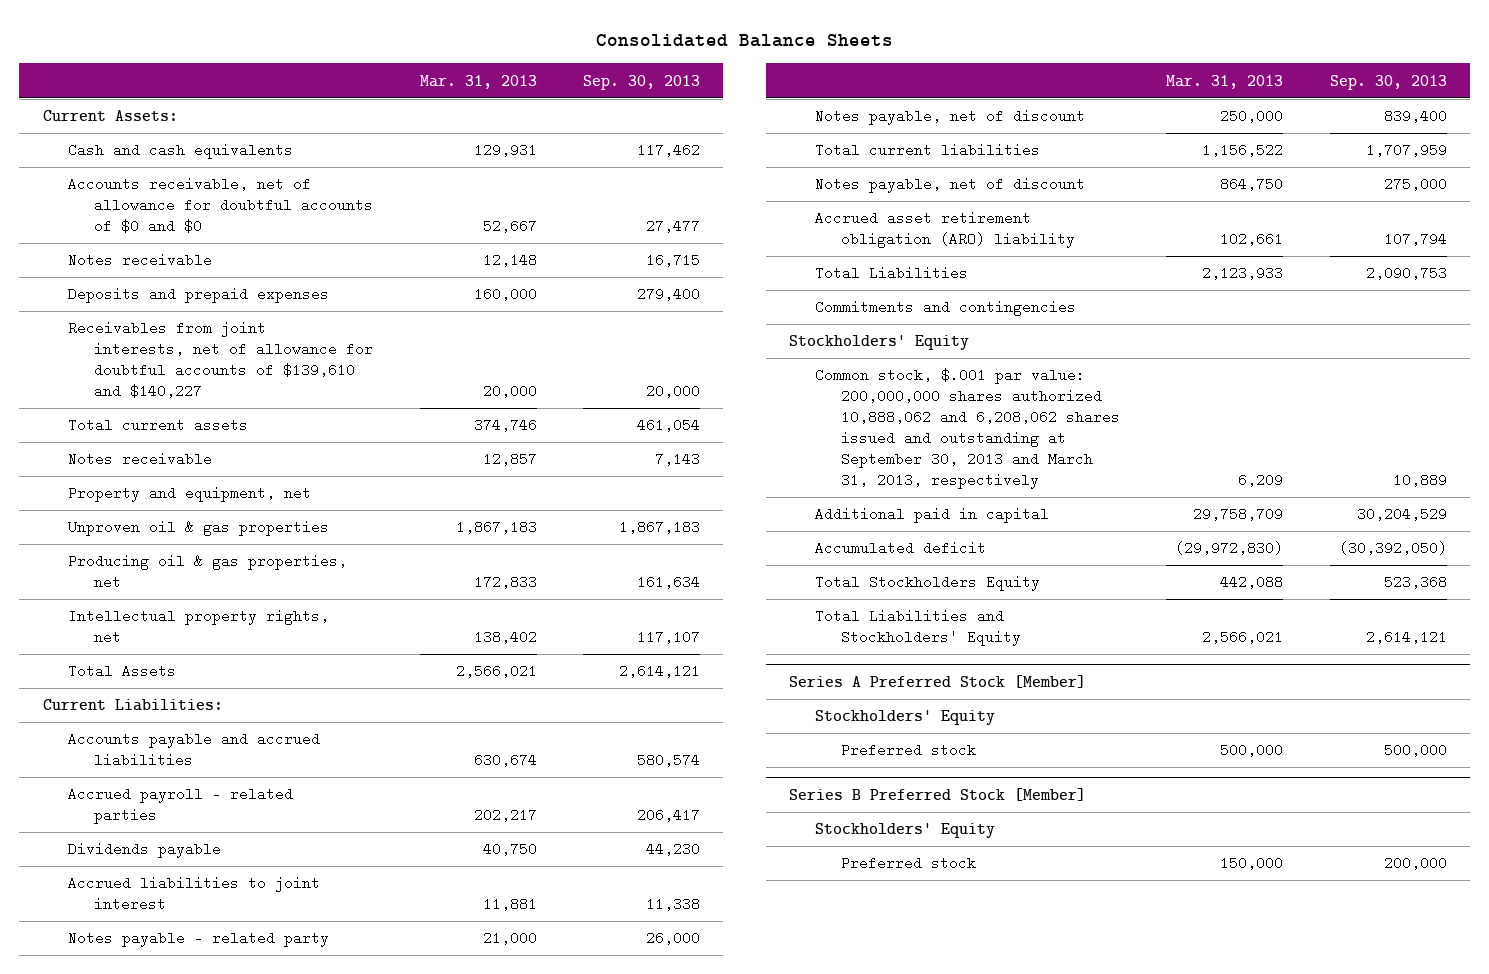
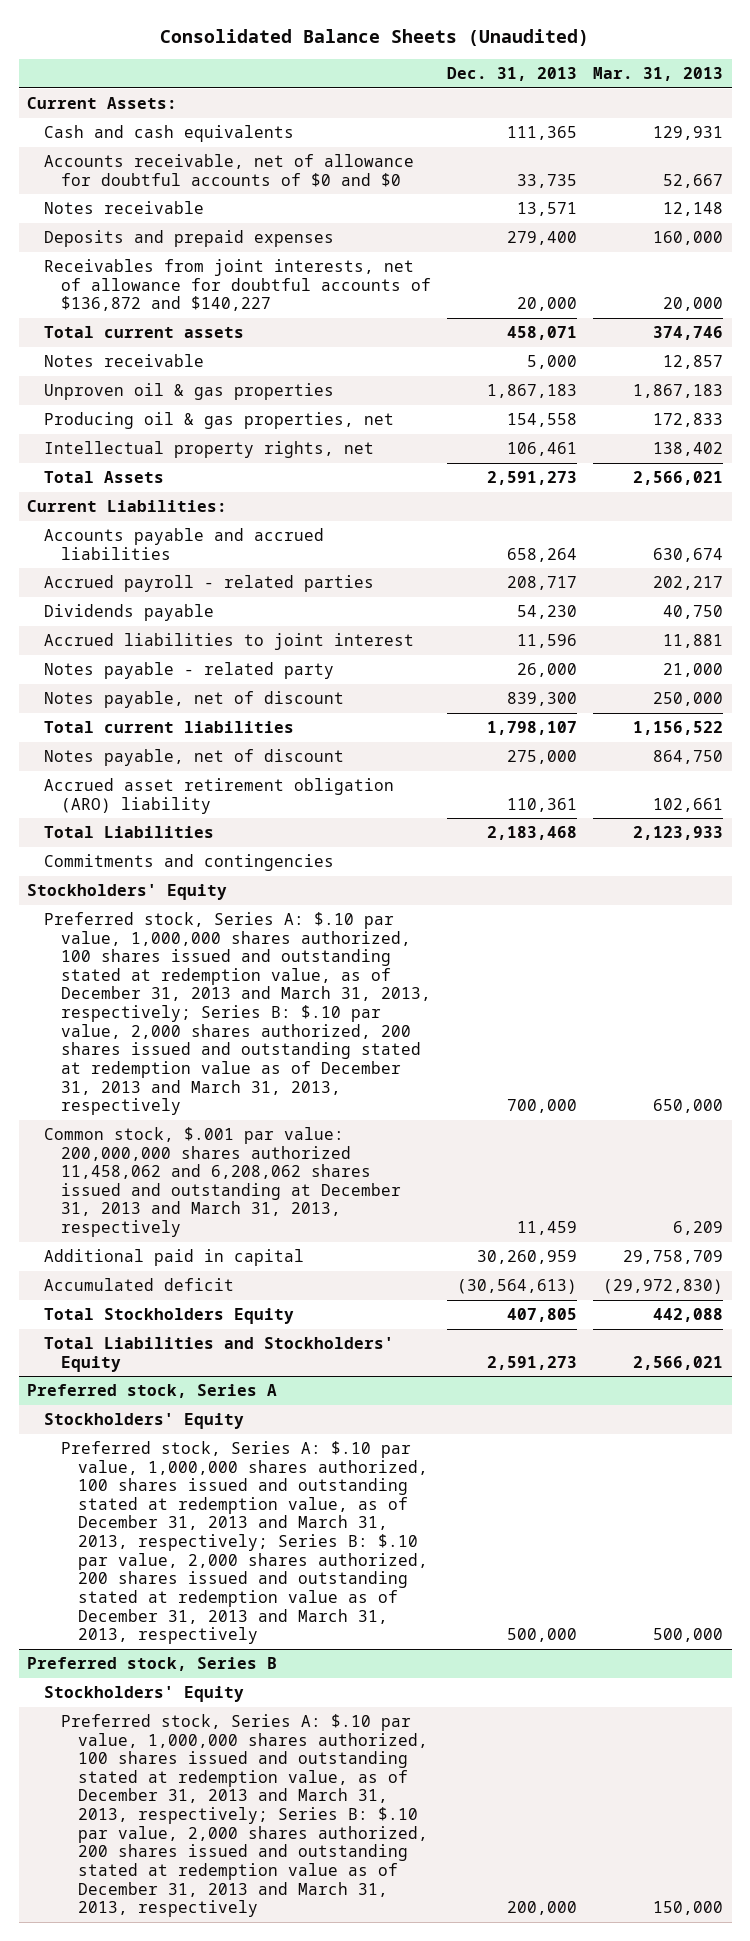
[595,34,893,48] Consolidated Balance Sheets -> [160,29,590,47] Consolidated Balance Sheets (Unaudited)
[582,74,700,90] Sep. 30, 2013 -> none
none -> [447,67,578,82] Dec. 31, 2013
[68,321,374,399] Receivables from joint interests, net of allowance for doubtful accounts of $139,610 and $140,227 -> [43,259,431,312] Receivables from joint interests, net of allowance for doubtful accounts of $136,872 and $140,227
[68,486,312,503] Property and equipment, net -> none
none -> [43,912,431,1116] Preferred stock, Series A: $.10 par value, 1,000,000 shares authorized, 100 shares issued and outstanding stated at redemption value, as of December 31, 2013 and March 31, 2013, respectively; Series B: $.10 par value, 2,000 shares authorized, 200 shares issued and outstanding stated at redemption value as of December 31, 2013 and March 31, 2013, respectively
[815,368,1120,490] Common stock, $.001 par value: 200,000,000 shares authorized 10,888,062 and 6,208,062 shares issued and outstanding at September 30, 2013 and March 31, 2013, respectively -> [43,1127,401,1238] Common stock, $.001 par value: 200,000,000 shares authorized 11,458,062 and 6,208,062 shares issued and outstanding at December 31, 2013 and March 31, 2013, respectively
[789,674,1087,688] Series A Preferred Stock [Member] -> [26,1384,277,1399] Preferred stock, Series A
[840,743,976,758] Preferred stock -> [60,1441,428,1645] Preferred stock, Series A: $.10 par value, 1,000,000 shares authorized, 100 shares issued and outstanding stated at redemption value, as of December 31, 2013 and March 31, 2013, respectively; Series B: $.10 par value, 2,000 shares authorized, 200 shares issued and outstanding stated at redemption value as of December 31, 2013 and March 31, 2013, respectively
[789,787,1087,801] Series B Preferred Stock [Member] -> [26,1657,277,1672] Preferred stock, Series B
[840,856,976,871] Preferred stock -> [60,1714,428,1918] Preferred stock, Series A: $.10 par value, 1,000,000 shares authorized, 100 shares issued and outstanding stated at redemption value, as of December 31, 2013 and March 31, 2013, respectively; Series B: $.10 par value, 2,000 shares authorized, 200 shares issued and outstanding stated at redemption value as of December 31, 2013 and March 31, 2013, respectively

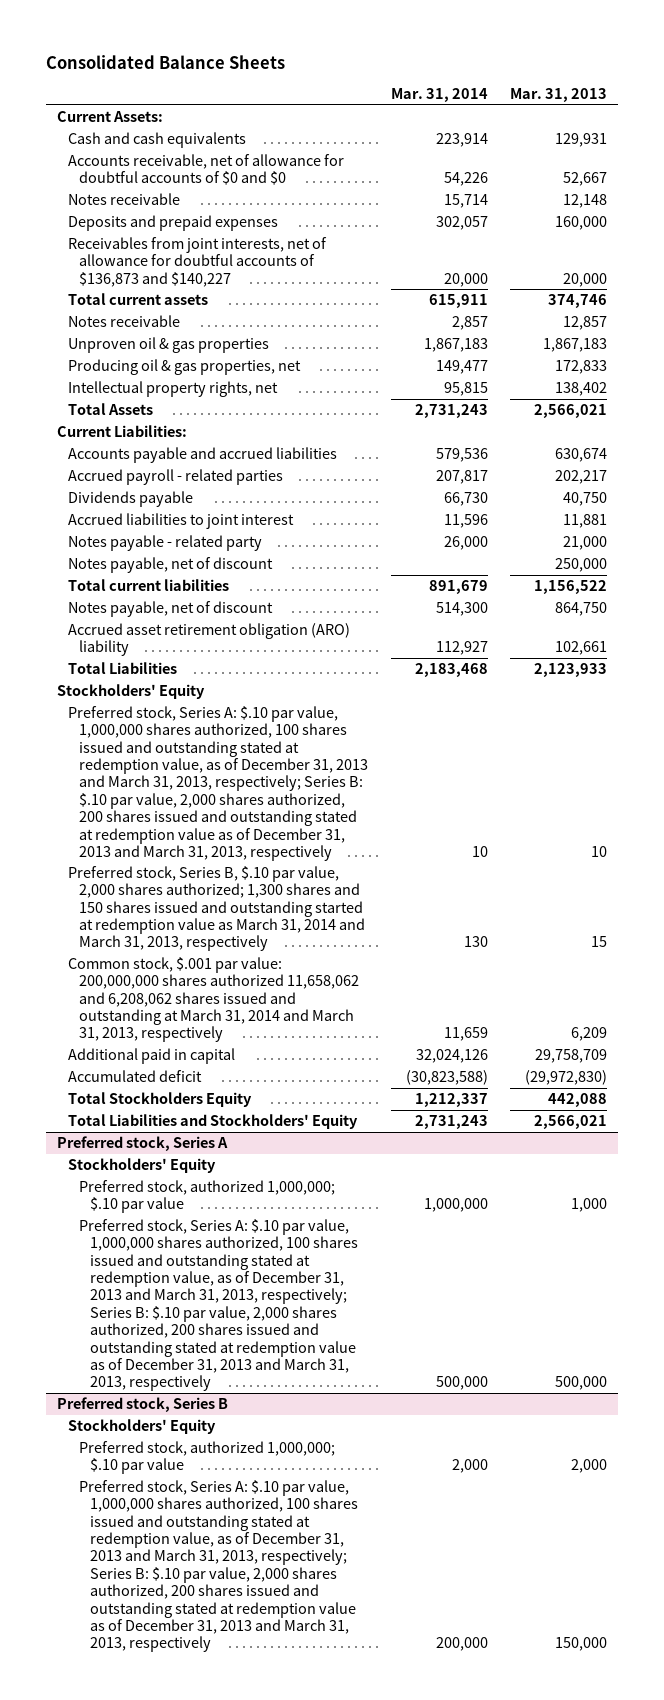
[160,29,590,47] Consolidated Balance Sheets (Unaudited) -> [46,54,286,69] Consolidated Balance Sheets
[447,67,578,82] Dec. 31, 2013 -> none
none -> [390,88,488,103] Mar. 31, 2014
[43,259,431,312] Receivables from joint interests, net of allowance for doubtful accounts of $136,872 and $140,227 -> [68,237,328,287] Receivables from joint interests, net of allowance for doubtful accounts of $136,873 and $140,227
[43,854,334,872] Commitments and contingencies -> none
[653,1099,724,1114] 650,000 -> [591,845,608,857] 10
none -> [68,866,366,952] Preferred stock, Series B, $.10 par value, 2,000 shares authorized; 1,300 shares and 150 shares issued and outstanding started at redemption value as March 31, 2014 and March 31, 2013, respectively
[43,1127,401,1238] Common stock, $.001 par value: 200,000,000 shares authorized 11,458,062 and 6,208,062 shares issued and outstanding at December 31, 2013 and March 31, 2013, respectively -> [68,957,360,1043] Common stock, $.001 par value: 200,000,000 shares authorized 11,658,062 and 6,208,062 shares issued and outstanding at March 31, 2014 and March 31, 2013, respectively
none -> [79,1180,336,1214] Preferred stock, authorized 1,000,000; $.10 par value
none -> [79,1441,336,1475] Preferred stock, authorized 1,000,000; $.10 par value

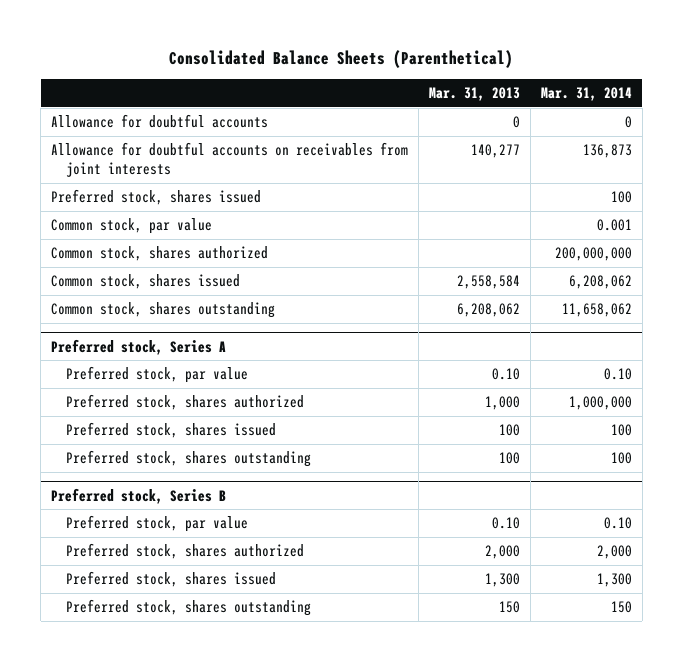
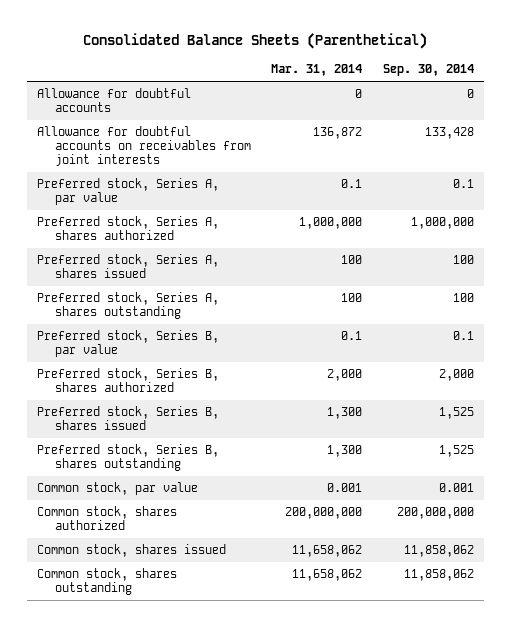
[428,86,520,101] Mar. 31, 2013 -> none
none -> [383,64,475,77] Sep. 30, 2014
[582,144,632,159] 136,873 -> [313,127,363,140] 136,872
none -> [36,178,219,206] Preferred stock, Series A, par value
none -> [36,216,219,241] Preferred stock, Series A, shares authorized
[51,189,262,206] Preferred stock, shares issued -> [36,254,219,279] Preferred stock, Series A, shares issued
none -> [36,292,219,320] Preferred stock, Series A, shares outstanding
none -> [36,330,219,358] Preferred stock, Series B, par value
none -> [36,368,219,393] Preferred stock, Series B, shares authorized
none -> [36,406,219,431] Preferred stock, Series B, shares issued
none -> [36,444,219,472] Preferred stock, Series B, shares outstanding
[568,275,632,290] 6,208,062 -> [292,545,363,558] 11,658,062
[51,338,227,355] Preferred stock, Series A -> none
[65,366,248,384] Preferred stock, par value -> none
[65,394,304,411] Preferred stock, shares authorized -> none
[65,422,276,439] Preferred stock, shares issued -> none
[65,450,311,468] Preferred stock, shares outstanding -> none
[51,487,227,504] Preferred stock, Series B -> none
[65,515,248,533] Preferred stock, par value -> none
[65,543,304,560] Preferred stock, shares authorized -> none
[65,571,276,588] Preferred stock, shares issued -> none
[65,599,311,617] Preferred stock, shares outstanding -> none

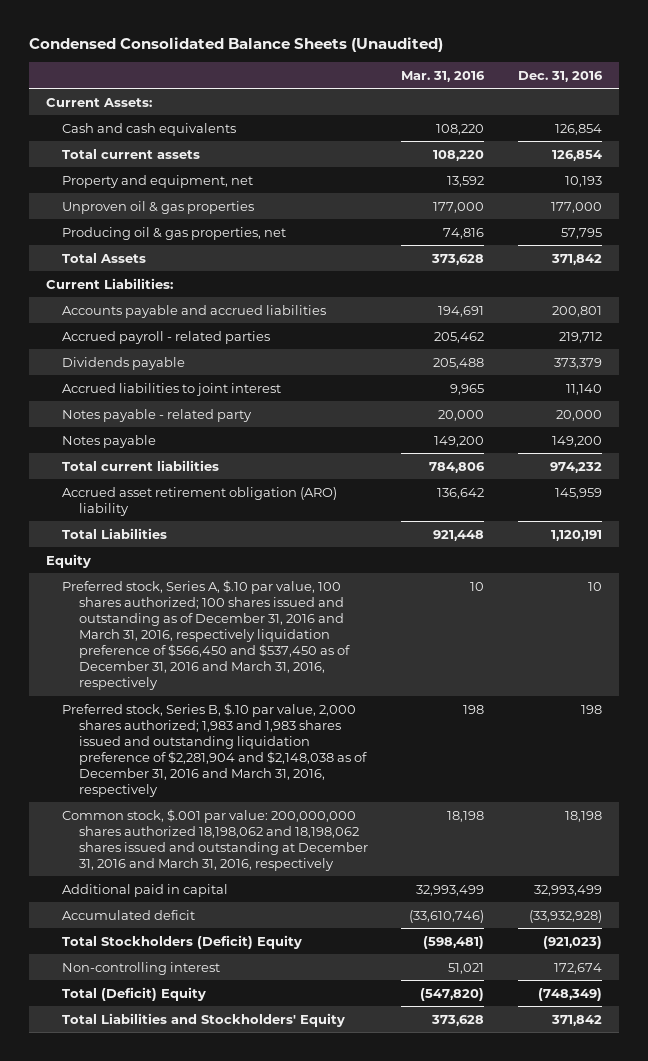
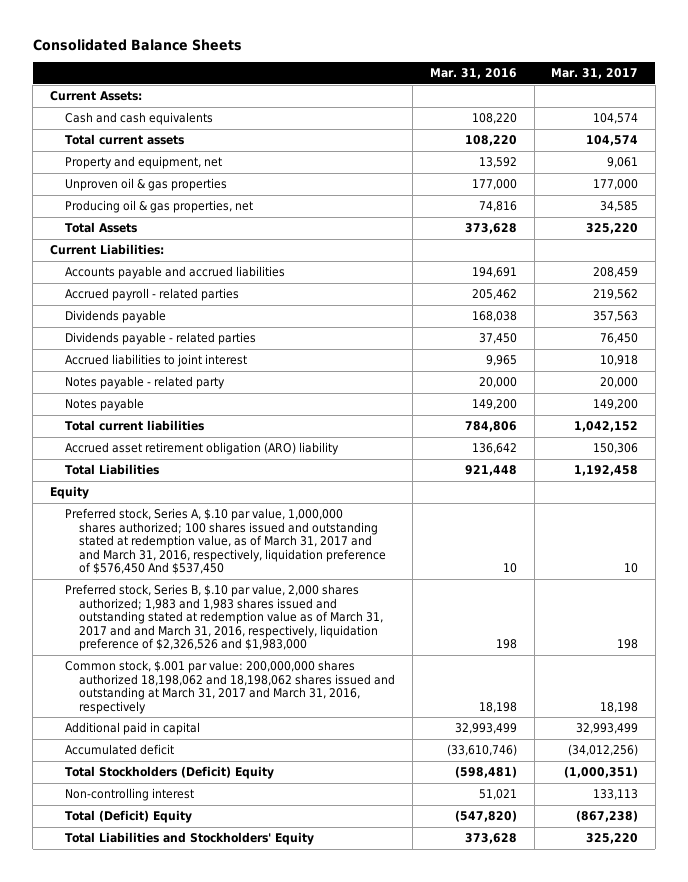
[28,37,443,53] Condensed Consolidated Balance Sheets (Unaudited) -> [32,39,242,52] Consolidated Balance Sheets
[518,70,604,82] Dec. 31, 2016 -> none
none -> [551,68,639,80] Mar. 31, 2017
[433,357,485,369] 205,488 -> [471,311,517,323] 168,038
none -> [64,332,256,346] Dividends payable - related parties
[62,579,350,691] Preferred stock, Series A, $.10 par value, 100 shares authorized; 100 shares issued and outstanding as of December 31, 2016 and March 31, 2016, respectively liquidation preference of $566,450 and $537,450 as of December 31, 2016 and March 31, 2016, respectively -> [64,508,387,575] Preferred stock, Series A, $.10 par value, 1,000,000 shares authorized; 100 shares issued and outstanding stated at redemption value, as of March 31, 2017 and and March 31, 2016, respectively, liquidation preference of $576,450 And $537,450
[62,702,367,798] Preferred stock, Series B, $.10 par value, 2,000 shares authorized; 1,983 and 1,983 shares issued and outstanding liquidation preference of $2,281,904 and $2,148,038 as of December 31, 2016 and March 31, 2016, respectively -> [64,584,384,652] Preferred stock, Series B, $.10 par value, 2,000 shares authorized; 1,983 and 1,983 shares issued and outstanding stated at redemption value as of March 31, 2017 and and March 31, 2016, respectively, liquidation preference of $2,326,526 and $1,983,000
[62,808,368,871] Common stock, $.001 par value: 200,000,000 shares authorized 18,198,062 and 18,198,062 shares issued and outstanding at December 31, 2016 and March 31, 2016, respectively -> [64,660,396,714] Common stock, $.001 par value: 200,000,000 shares authorized 18,198,062 and 18,198,062 shares issued and outstanding at March 31, 2017 and March 31, 2016, respectively

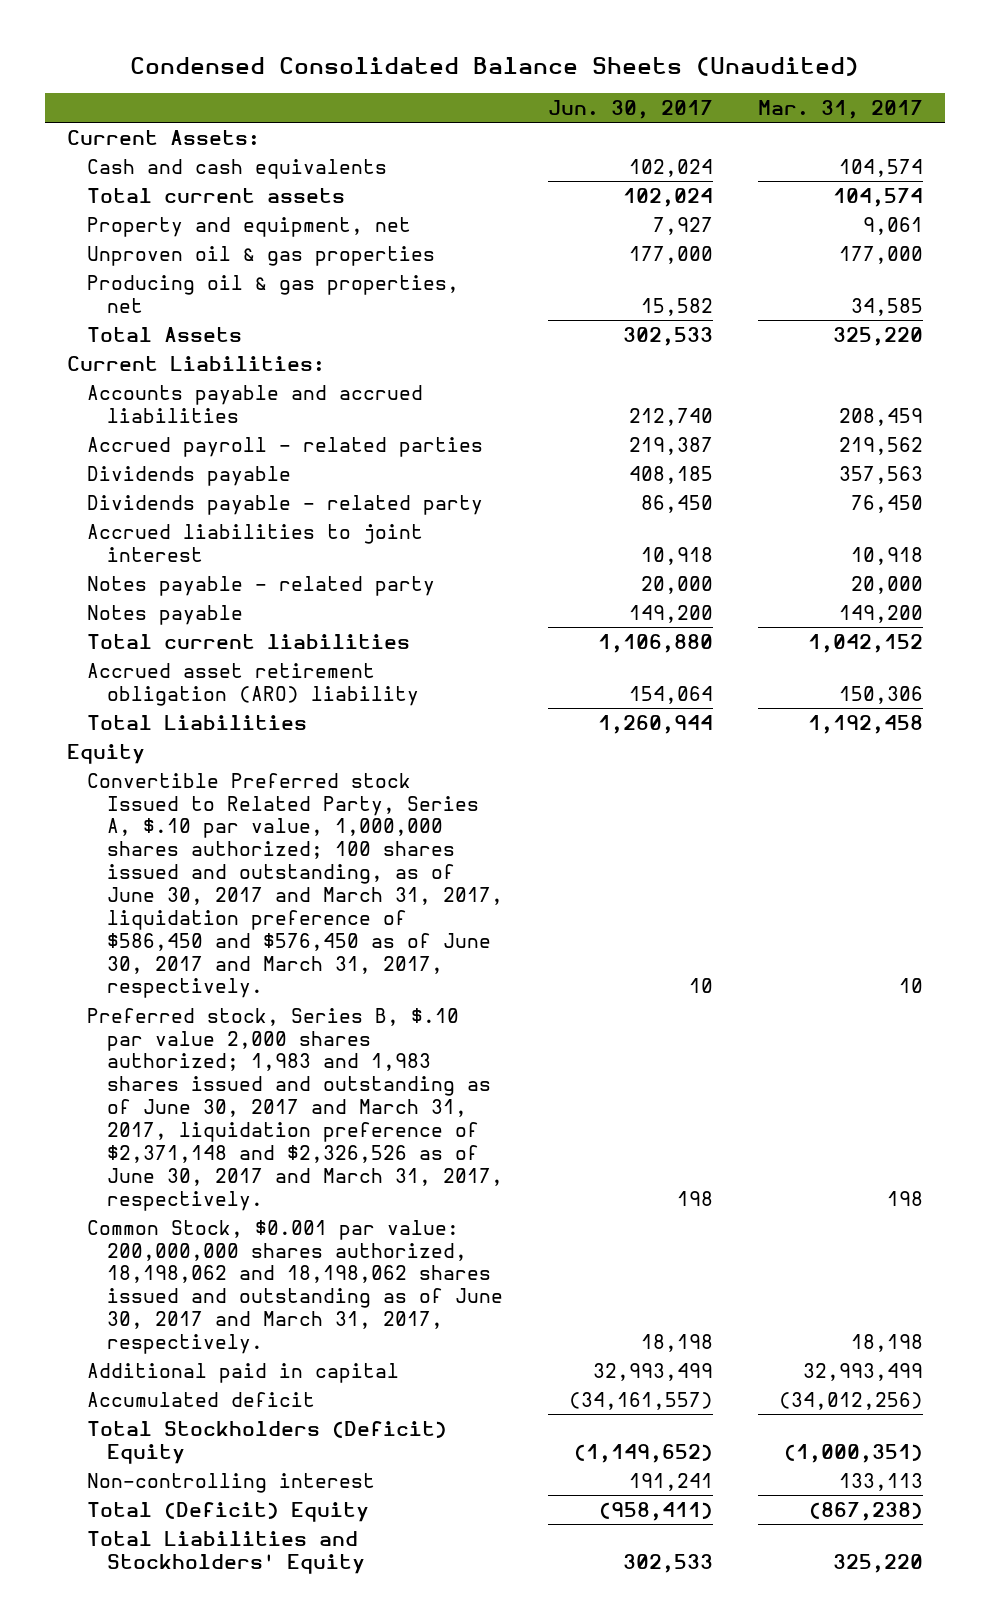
[32,39,242,52] Consolidated Balance Sheets -> [130,57,860,77] Condensed Consolidated Balance Sheets (Unaudited)
[429,68,517,80] Mar. 31, 2016 -> none
none -> [548,99,714,119] Jun. 30, 2017
[64,332,256,346] Dividends payable - related parties -> [87,494,484,515] Dividends payable - related party
[64,508,387,575] Preferred stock, Series A, $.10 par value, 1,000,000 shares authorized; 100 shares issued and outstanding stated at redemption value, as of March 31, 2017 and and March 31, 2016, respectively, liquidation preference of $576,450 And $537,450 -> [87,772,504,999] Convertible Preferred stock Issued to Related Party, Series A, $.10 par value, 1,000,000 shares authorized; 100 shares issued and outstanding, as of June 30, 2017 and March 31, 2017, liquidation preference of $586,450 and $576,450 as of June 30, 2017 and March 31, 2017, respectively.
[64,584,384,652] Preferred stock, Series B, $.10 par value, 2,000 shares authorized; 1,983 and 1,983 shares issued and outstanding stated at redemption value as of March 31, 2017 and and March 31, 2016, respectively, liquidation preference of $2,326,526 and $1,983,000 -> [87,1007,504,1211] Preferred stock, Series B, $.10 par value 2,000 shares authorized; 1,983 and 1,983 shares issued and outstanding as of June 30, 2017 and March 31, 2017, liquidation preference of $2,371,148 and $2,326,526 as of June 30, 2017 and March 31, 2017, respectively.
[64,660,396,714] Common stock, $.001 par value: 200,000,000 shares authorized 18,198,062 and 18,198,062 shares issued and outstanding at March 31, 2017 and March 31, 2016, respectively -> [87,1219,504,1354] Common Stock, $0.001 par value: 200,000,000 shares authorized, 18,198,062 and 18,198,062 shares issued and outstanding as of June 30, 2017 and March 31, 2017, respectively.

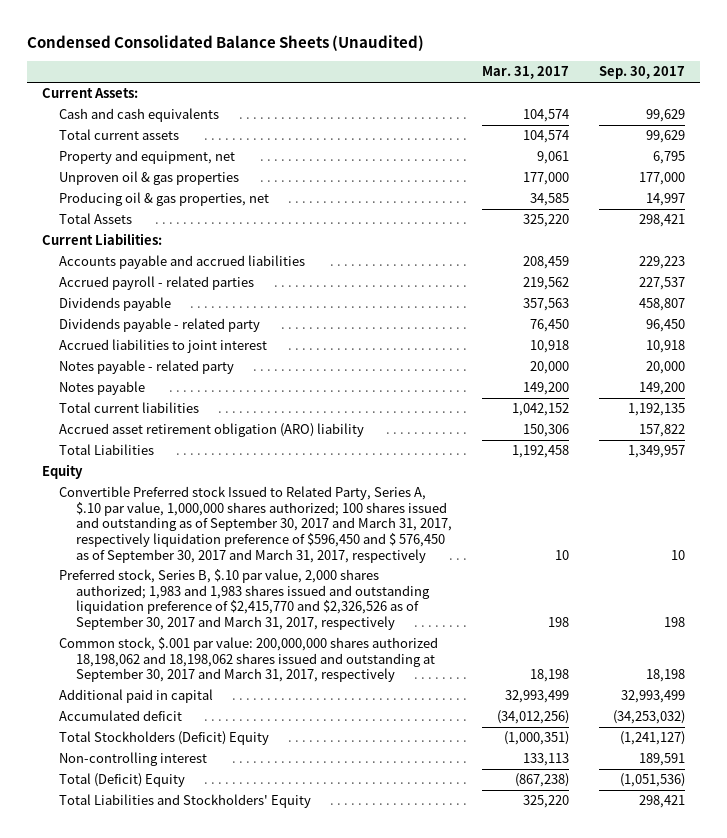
[548,99,714,119] Jun. 30, 2017 -> none
none -> [598,66,685,80] Sep. 30, 2017
[87,772,504,999] Convertible Preferred stock Issued to Related Party, Series A, $.10 par value, 1,000,000 shares authorized; 100 shares issued and outstanding, as of June 30, 2017 and March 31, 2017, liquidation preference of $586,450 and $576,450 as of June 30, 2017 and March 31, 2017, respectively. -> [59,486,452,563] Convertible Preferred stock Issued to Related Party, Series A, $.10 par value, 1,000,000 shares authorized; 100 shares issued and outstanding as of September 30, 2017 and March 31, 2017, respectively liquidation preference of $596,450 and $ 576,450 as of September 30, 2017 and March 31, 2017, respectively
[87,1007,504,1211] Preferred stock, Series B, $.10 par value 2,000 shares authorized; 1,983 and 1,983 shares issued and outstanding as of June 30, 2017 and March 31, 2017, liquidation preference of $2,371,148 and $2,326,526 as of June 30, 2017 and March 31, 2017, respectively. -> [59,569,430,630] Preferred stock, Series B, $.10 par value, 2,000 shares authorized; 1,983 and 1,983 shares issued and outstanding liquidation preference of $2,415,770 and $2,326,526 as of September 30, 2017 and March 31, 2017, respectively
[87,1219,504,1354] Common Stock, $0.001 par value: 200,000,000 shares authorized, 18,198,062 and 18,198,062 shares issued and outstanding as of June 30, 2017 and March 31, 2017, respectively. -> [59,637,439,683] Common stock, $.001 par value: 200,000,000 shares authorized 18,198,062 and 18,198,062 shares issued and outstanding at September 30, 2017 and March 31, 2017, respectively

